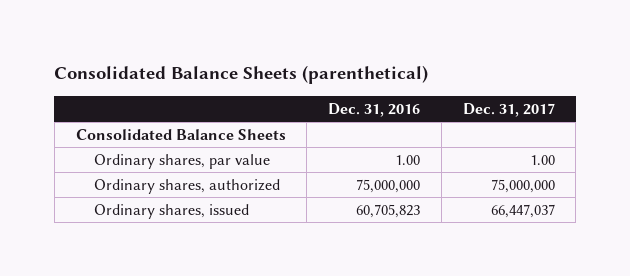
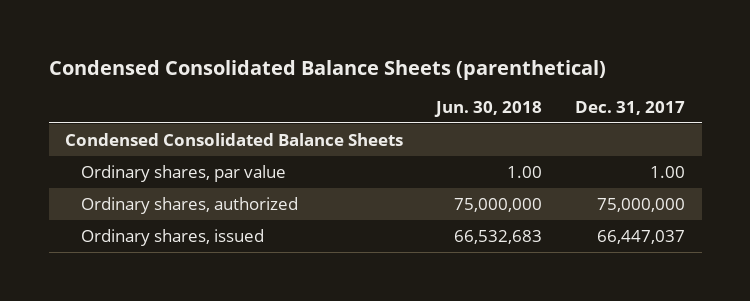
[54,65,429,85] Consolidated Balance Sheets (parenthetical) -> [48,59,606,80] Condensed Consolidated Balance Sheets (parenthetical)
[328,102,421,117] Dec. 31, 2016 -> none
none -> [434,101,543,118] Jun. 30, 2018
[75,128,286,140] Consolidated Balance Sheets -> [65,132,404,146] Condensed Consolidated Balance Sheets

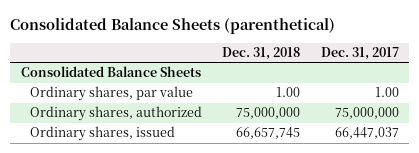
[48,59,606,80] Condensed Consolidated Balance Sheets (parenthetical) -> [10,18,336,35] Consolidated Balance Sheets (parenthetical)
[434,101,543,118] Jun. 30, 2018 -> none
none -> [222,47,301,61] Dec. 31, 2018
[65,132,404,146] Condensed Consolidated Balance Sheets -> [20,66,201,78] Consolidated Balance Sheets

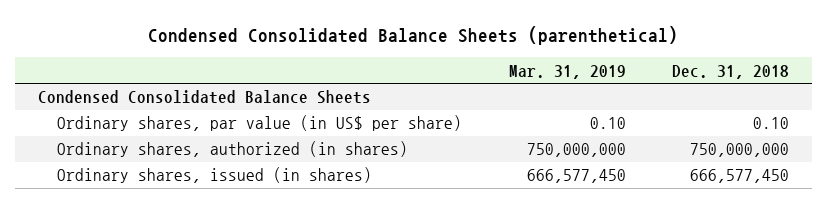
[10,18,336,35] Consolidated Balance Sheets (parenthetical) -> [148,25,679,45] Condensed Consolidated Balance Sheets (parenthetical)
[320,47,399,61] Dec. 31, 2017 -> none
none -> [508,64,626,79] Mar. 31, 2019
[20,66,201,78] Consolidated Balance Sheets -> [37,90,371,105] Condensed Consolidated Balance Sheets
[29,86,193,102] Ordinary shares, par value -> [57,115,463,132] Ordinary shares, par value (in US$ per share)
[276,87,301,98] 1.00 -> [752,117,789,130] 0.10
[29,106,202,122] Ordinary shares, authorized -> [57,141,409,158] Ordinary shares, authorized (in shares)
[236,107,301,120] 75,000,000 -> [689,143,789,158] 750,000,000
[29,126,175,142] Ordinary shares, issued -> [57,167,373,184] Ordinary shares, issued (in shares)
[236,127,301,140] 66,657,745 -> [689,169,789,184] 666,577,450

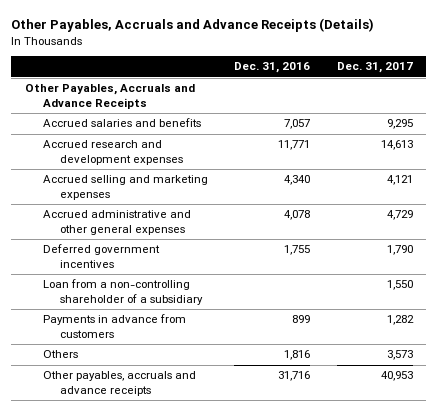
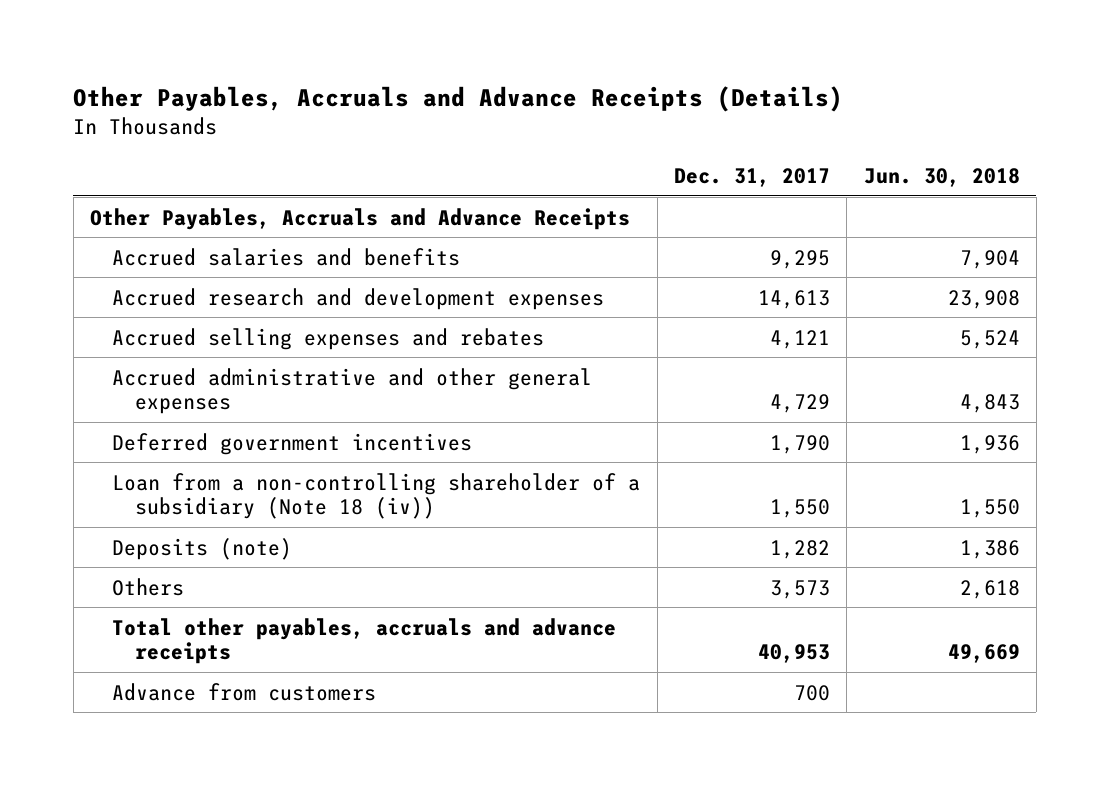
[234,62,311,74] Dec. 31, 2016 -> none
none -> [863,167,1020,187] Jun. 30, 2018
[42,175,208,201] Accrued selling and marketing expenses -> [112,327,545,350] Accrued selling expenses and rebates
[42,279,204,306] Loan from a non-controlling shareholder of a subsidiary -> [112,472,641,520] Loan from a non-controlling shareholder of a subsidiary (Note 18 (iv))
[42,314,186,339] Payments in advance from customers -> [112,537,293,560] Deposits (note)
[42,371,196,397] Other payables, accruals and advance receipts -> [112,617,617,665] Total other payables, accruals and advance receipts
none -> [112,682,377,701] Advance from customers

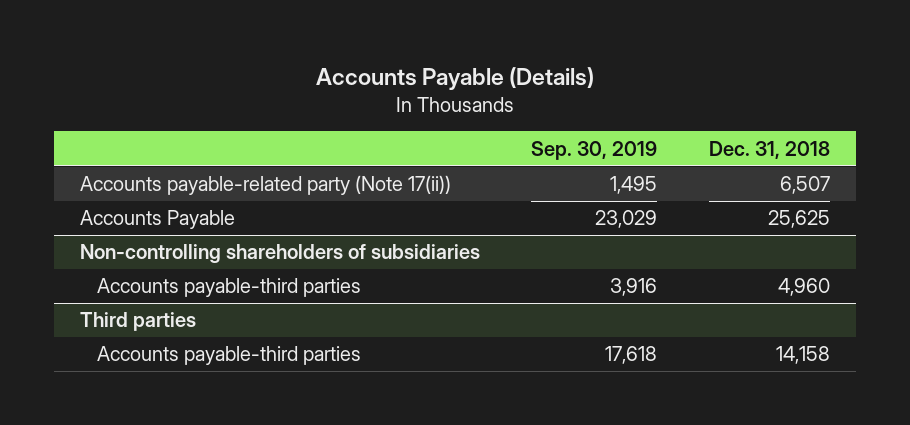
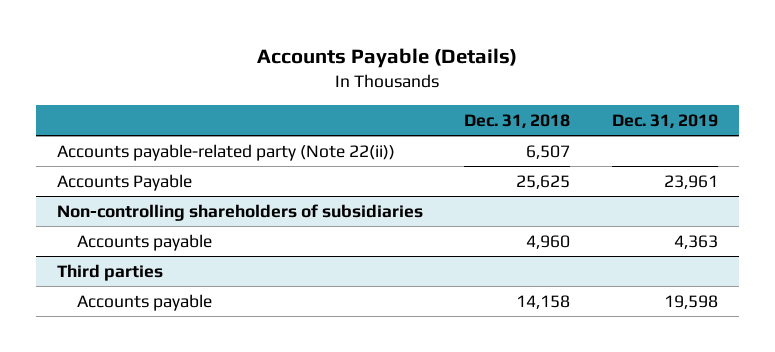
[531,140,658,160] Sep. 30, 2019 -> none
none -> [612,113,719,128] Dec. 31, 2019
[79,175,451,196] Accounts payable-related party (Note 17(ii)) -> [56,143,395,161] Accounts payable-related party (Note 22(ii))
[97,278,362,298] Accounts payable-third parties -> [77,233,213,251] Accounts payable
[97,346,362,366] Accounts payable-third parties -> [77,293,213,311] Accounts payable

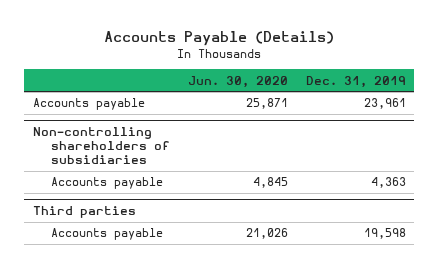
[464,113,571,128] Dec. 31, 2018 -> none
none -> [188,75,289,88] Jun. 30, 2020
[56,143,395,161] Accounts payable-related party (Note 22(ii)) -> none
[56,173,192,191] Accounts Payable -> [32,98,145,111] Accounts payable

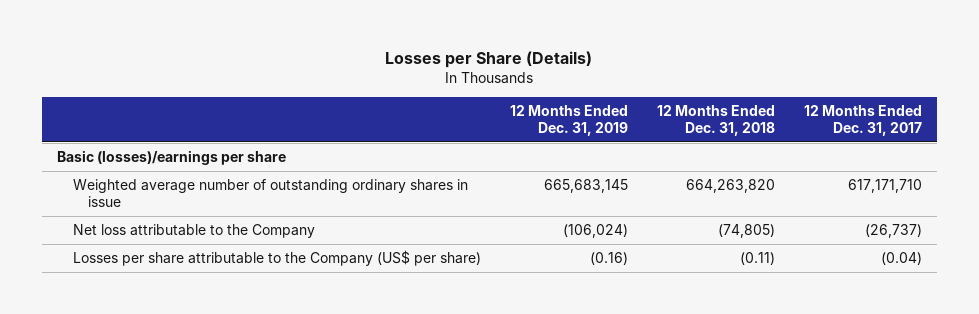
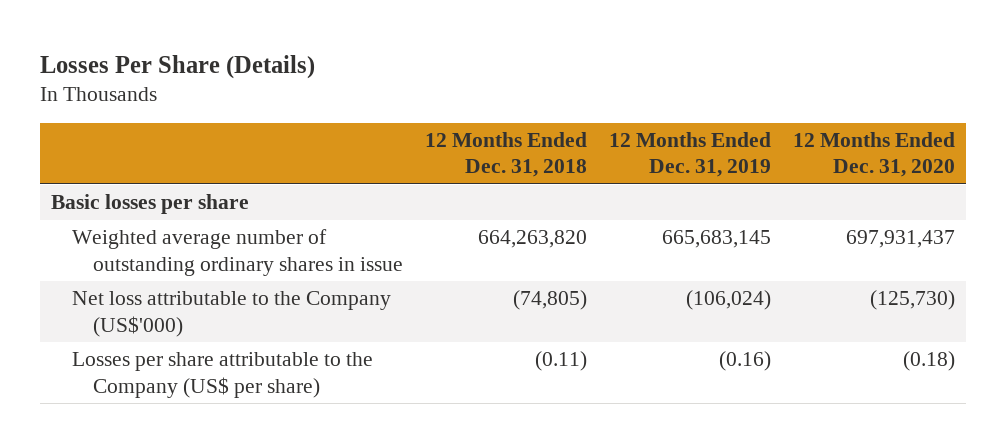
[385,50,593,68] Losses per Share (Details) -> [39,54,315,79] Losses Per Share (Details)
[804,104,923,136] 12 Months Ended Dec. 31, 2017 -> none
none -> [793,131,956,178] 12 Months Ended Dec. 31, 2020
[56,150,286,166] Basic (losses)/earnings per share -> [50,194,249,215] Basic losses per share
[72,224,315,239] Net loss attributable to the Company -> [71,291,391,337] Net loss attributable to the Company (US$'000)

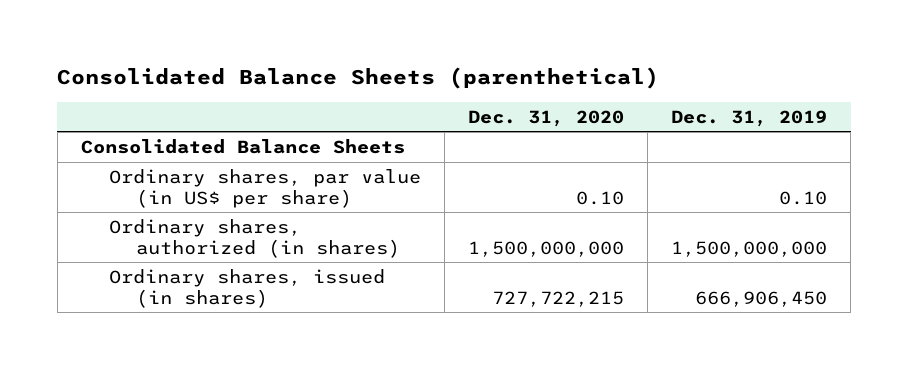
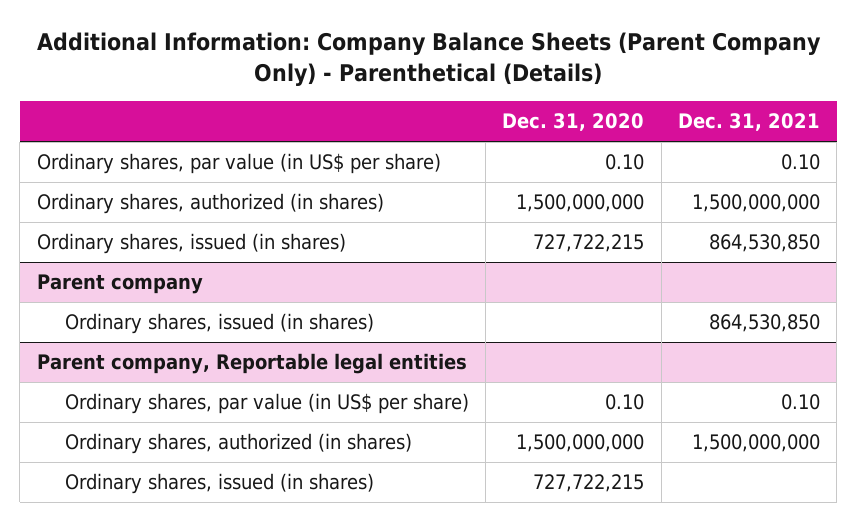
[57,67,660,90] Consolidated Balance Sheets (parenthetical) -> [37,32,822,87] Additional Information: Company Balance Sheets (Parent Company Only) - Parenthetical (Details)
[671,109,828,127] Dec. 31, 2019 -> none
none -> [677,113,820,132] Dec. 31, 2021
[80,138,405,154] Consolidated Balance Sheets -> none
none -> [36,274,203,295] Parent company
none -> [64,313,374,335] Ordinary shares, issued (in shares)
none -> [36,353,467,375] Parent company, Reportable legal entities
none -> [64,393,469,415] Ordinary shares, par value (in US$ per share)
none -> [64,433,412,455] Ordinary shares, authorized (in shares)
none -> [64,473,374,495] Ordinary shares, issued (in shares)

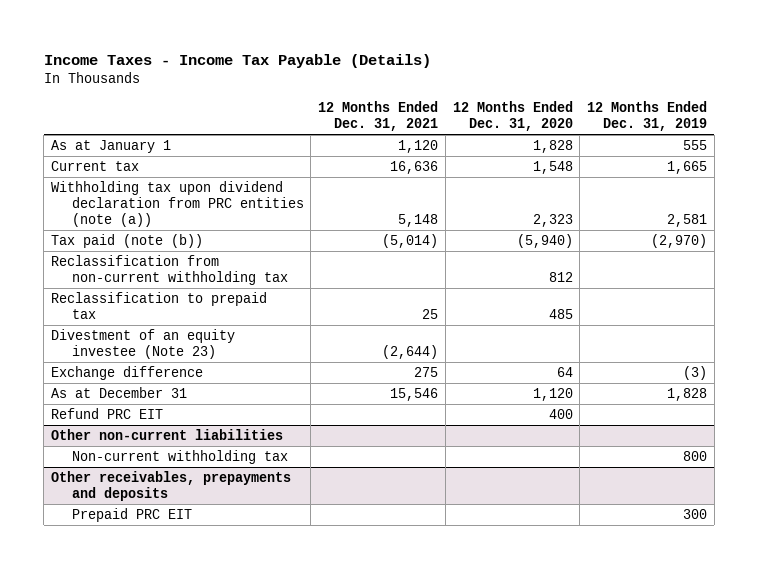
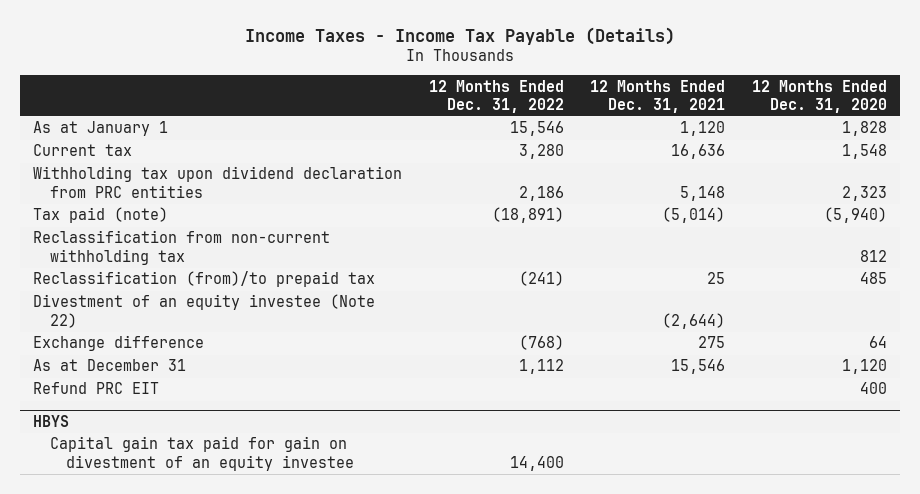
[587,101,708,132] 12 Months Ended Dec. 31, 2019 -> none
none -> [428,79,564,113] 12 Months Ended Dec. 31, 2022
[50,181,304,228] Withholding tax upon dividend declaration from PRC entities (note (a)) -> [32,166,402,198] Withholding tax upon dividend declaration from PRC entities
[50,234,203,249] Tax paid (note (b)) -> [32,207,168,224] Tax paid (note)
[50,292,267,320] Reclassification to prepaid tax -> [32,271,375,288] Reclassification (from)/to prepaid tax
[50,329,235,360] Divestment of an equity investee (Note 23) -> [32,294,375,328] Divestment of an equity investee (Note 22)
[50,429,283,441] Other non-current liabilities -> none
[71,450,288,465] Non-current withholding tax -> none
[50,471,291,502] Other receivables, prepayments and deposits -> none
[71,508,192,523] Prepaid PRC EIT -> none
none -> [32,414,69,427] HBYS
none -> [49,436,355,471] Capital gain tax paid for gain on divestment of an equity investee

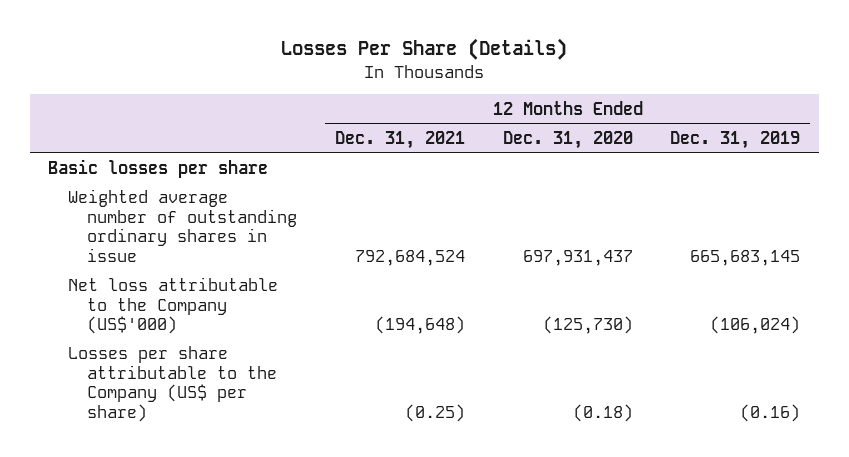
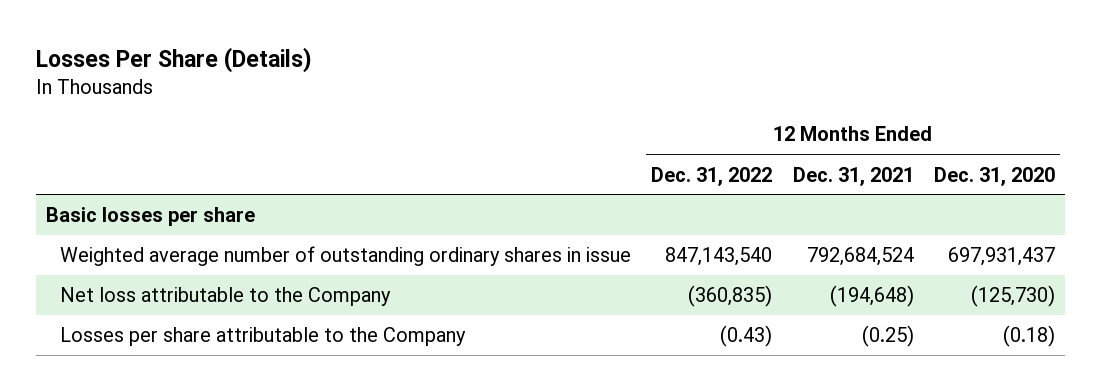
[670,130,801,149] Dec. 31, 2019 -> none
none -> [651,166,773,186] Dec. 31, 2022
[67,277,278,335] Net loss attributable to the Company (US$'000) -> [60,287,392,307] Net loss attributable to the Company
[67,346,278,422] Losses per share attributable to the Company (US$ per share) -> [60,327,467,347] Losses per share attributable to the Company

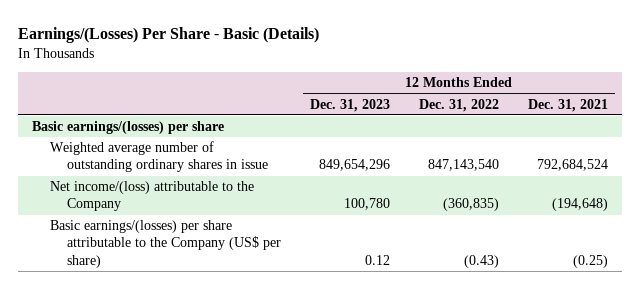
[35,47,312,74] Losses Per Share (Details) -> [17,27,319,44] Earnings/(Losses) Per Share - Basic (Details)
[933,166,1055,186] Dec. 31, 2020 -> none
none -> [309,98,390,112] Dec. 31, 2023
[45,207,255,227] Basic losses per share -> [32,121,225,135] Basic earnings/(losses) per share
[60,287,392,307] Net loss attributable to the Company -> [49,181,254,212] Net income/(loss) attributable to the Company
[60,327,467,347] Losses per share attributable to the Company -> [49,220,282,268] Basic earnings/(losses) per share attributable to the Company (US$ per share)

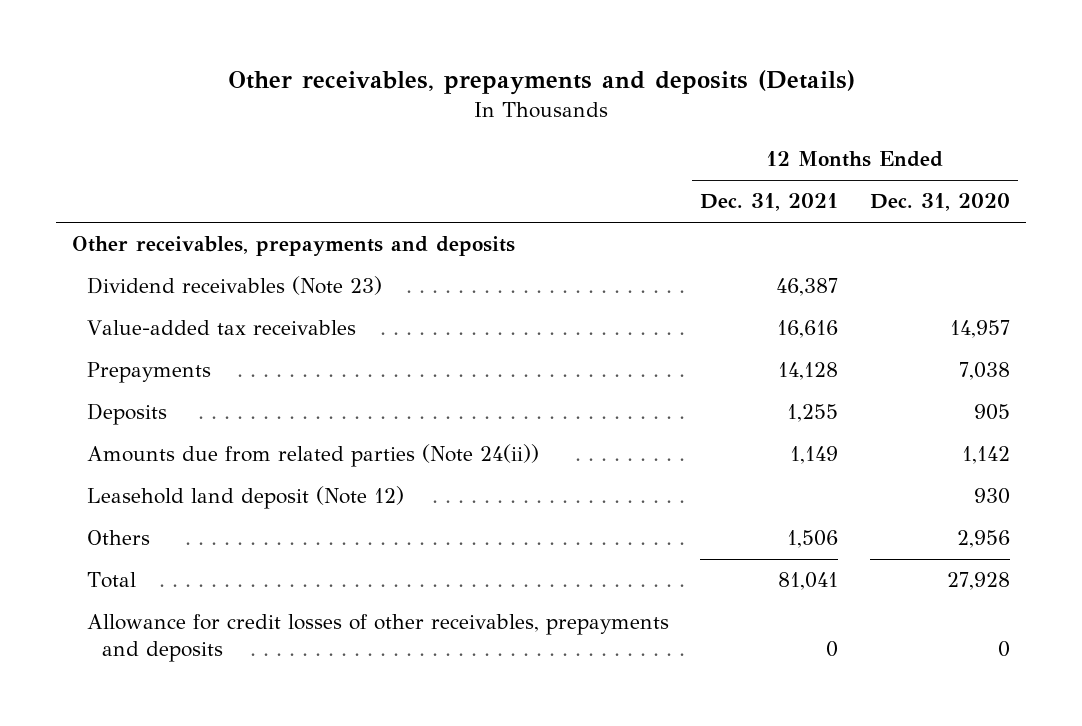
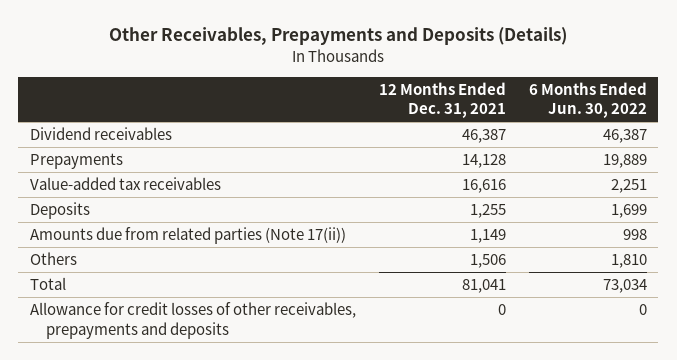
[227,70,855,96] Other receivables, prepayments and deposits (Details) -> [109,27,568,46] Other Receivables, Prepayments and Deposits (Details)
[869,193,1010,212] Dec. 31, 2020 -> none
none -> [528,81,647,119] 6 Months Ended Jun. 30, 2022
[71,236,515,257] Other receivables, prepayments and deposits -> none
[86,276,382,296] Dividend receivables (Note 23) -> [29,127,172,141] Dividend receivables
[86,320,356,336] Value-added tax receivables -> [29,177,221,191] Value-added tax receivables
[86,486,404,510] Leasehold land deposit (Note 12) -> none
[86,444,539,468] Amounts due from related parties (Note 24(ii)) -> [29,227,346,245] Amounts due from related parties (Note 17(ii))

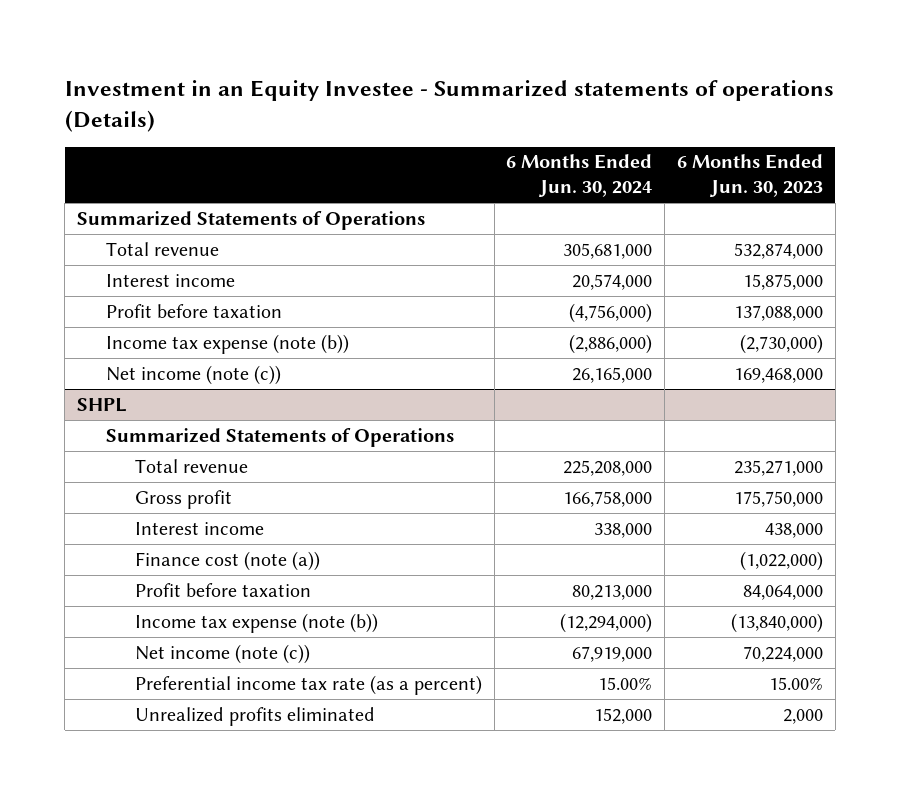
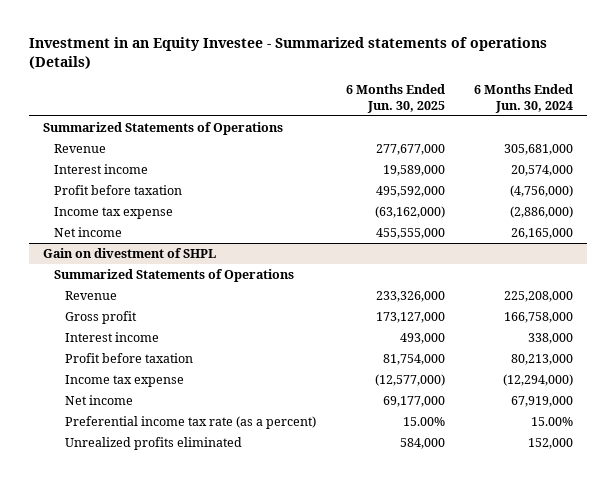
[676,154,823,198] 6 Months Ended Jun. 30, 2023 -> none
none -> [345,84,445,113] 6 Months Ended Jun. 30, 2025
[105,241,219,256] Total revenue -> [54,144,107,154] Revenue
[105,333,349,354] Income tax expense (note (b)) -> [54,207,174,220] Income tax expense
[105,364,281,385] Net income (note (c)) -> [54,227,123,238] Net income
[76,397,127,412] SHPL -> [43,248,217,259] Gain on divestment of SHPL
[134,458,248,473] Total revenue -> [65,291,118,301] Revenue
[134,550,320,571] Finance cost (note (a)) -> none
[134,612,378,633] Income tax expense (note (b)) -> [65,375,185,388] Income tax expense
[134,643,310,664] Net income (note (c)) -> [65,395,134,406] Net income

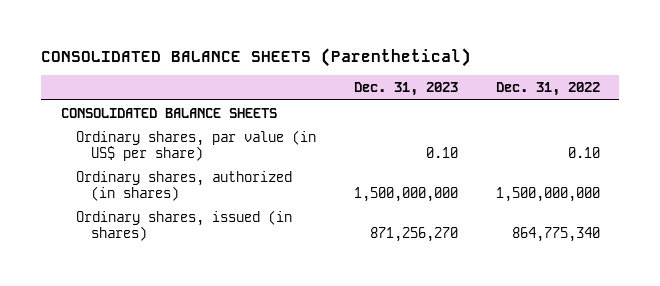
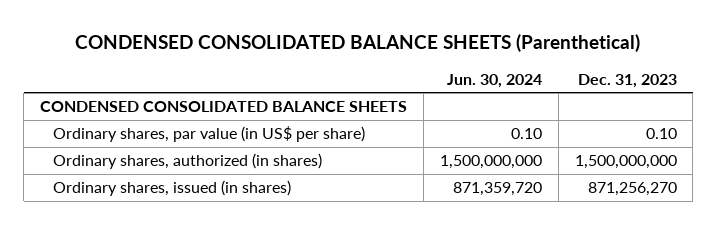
[41,48,472,68] CONSOLIDATED BALANCE SHEETS (Parenthetical) -> [75,33,641,52] CONDENSED CONSOLIDATED BALANCE SHEETS (Parenthetical)
[495,82,600,97] Dec. 31, 2022 -> none
none -> [446,73,542,88] Jun. 30, 2024
[60,107,277,118] CONSOLIDATED BALANCE SHEETS -> [40,101,408,113] CONDENSED CONSOLIDATED BALANCE SHEETS

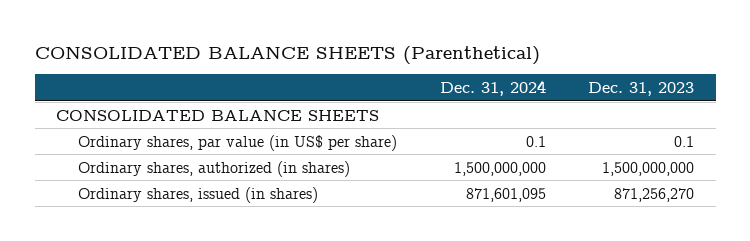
[75,33,641,52] CONDENSED CONSOLIDATED BALANCE SHEETS (Parenthetical) -> [34,45,540,65] CONSOLIDATED BALANCE SHEETS (Parenthetical)
[446,73,542,88] Jun. 30, 2024 -> none
none -> [439,79,546,96] Dec. 31, 2024
[40,101,408,113] CONDENSED CONSOLIDATED BALANCE SHEETS -> [55,109,379,121] CONSOLIDATED BALANCE SHEETS
[645,128,677,140] 0.10 -> [674,135,695,147] 0.1

